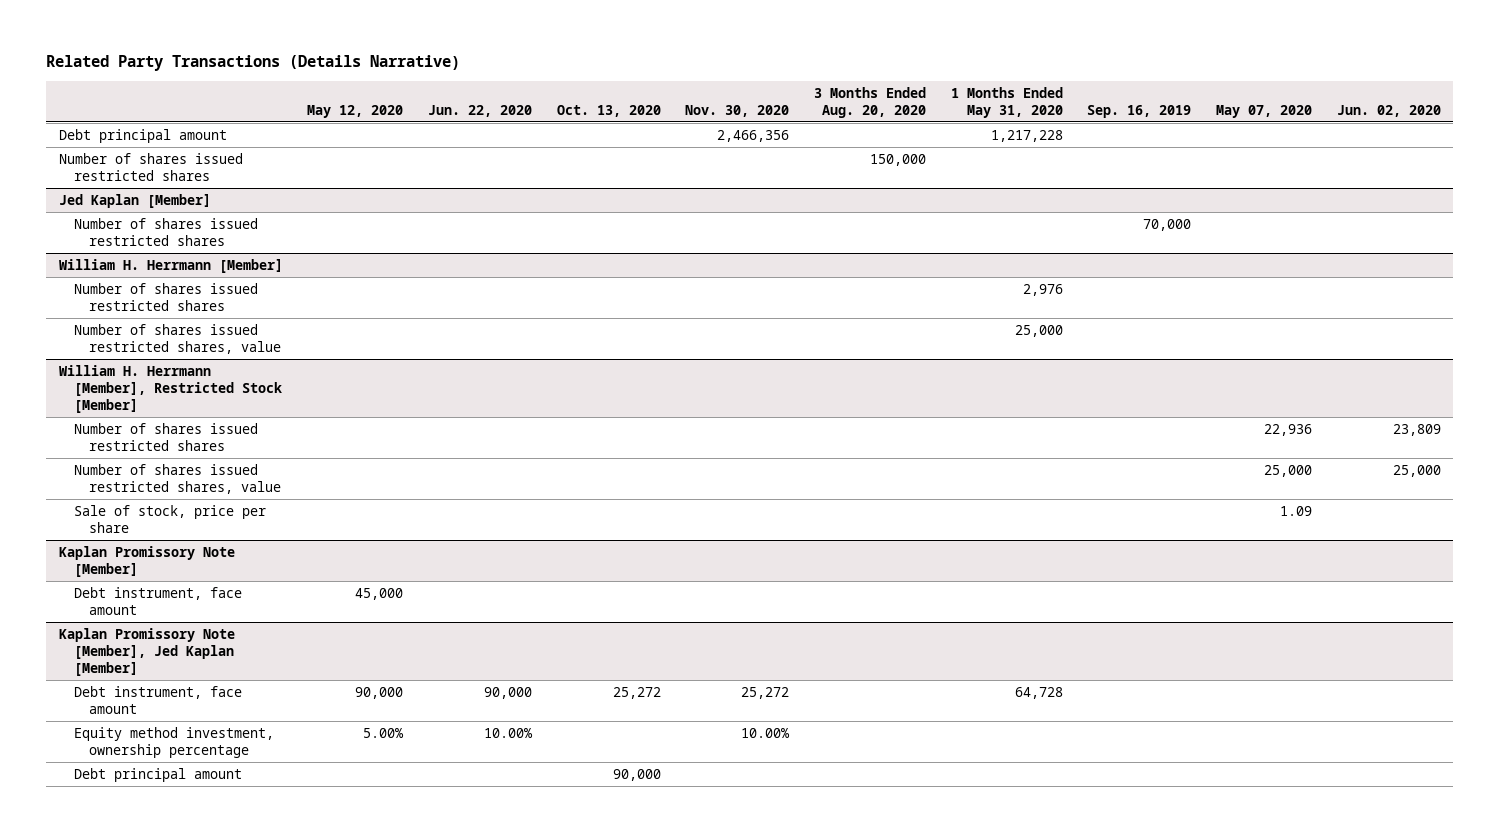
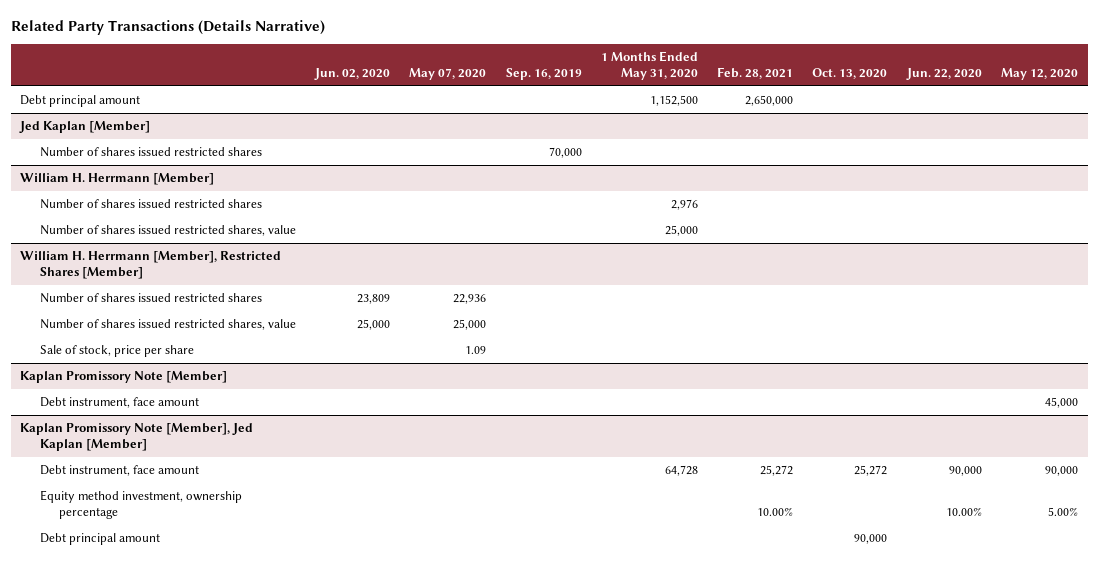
[685,104,790,117] Nov. 30, 2020 -> none
[813,86,926,118] 3 Months Ended Aug. 20, 2020 -> none
none -> [717,67,794,80] Feb. 28, 2021
[58,152,243,181] Number of shares issued restricted shares -> none
[990,129,1063,142] 1,217,228 -> [649,95,698,107] 1,152,500
[58,364,282,413] William H. Herrmann [Member], Restricted Stock [Member] -> [20,251,282,279] William H. Herrmann [Member], Restricted Shares [Member]

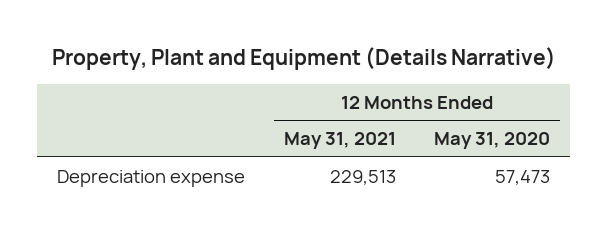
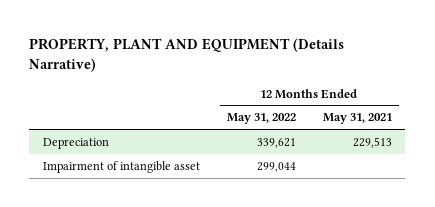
[51,47,556,71] Property, Plant and Equipment (Details Narrative) -> [29,38,345,73] PROPERTY, PLANT AND EQUIPMENT (Details Narrative)
[434,132,551,150] May 31, 2020 -> none
none -> [226,113,296,125] May 31, 2022
[56,169,245,187] Depreciation expense -> [42,137,109,149] Depreciation
none -> [42,160,200,173] Impairment of intangible asset

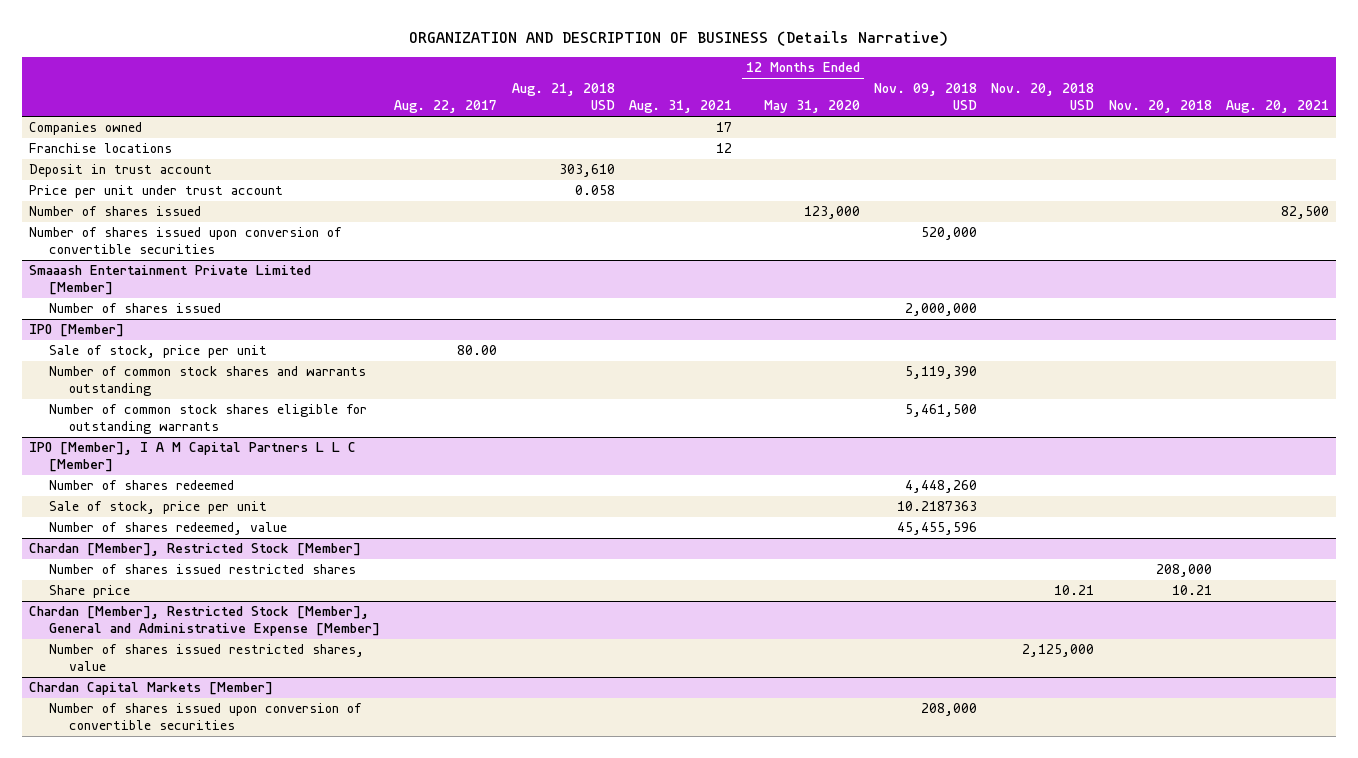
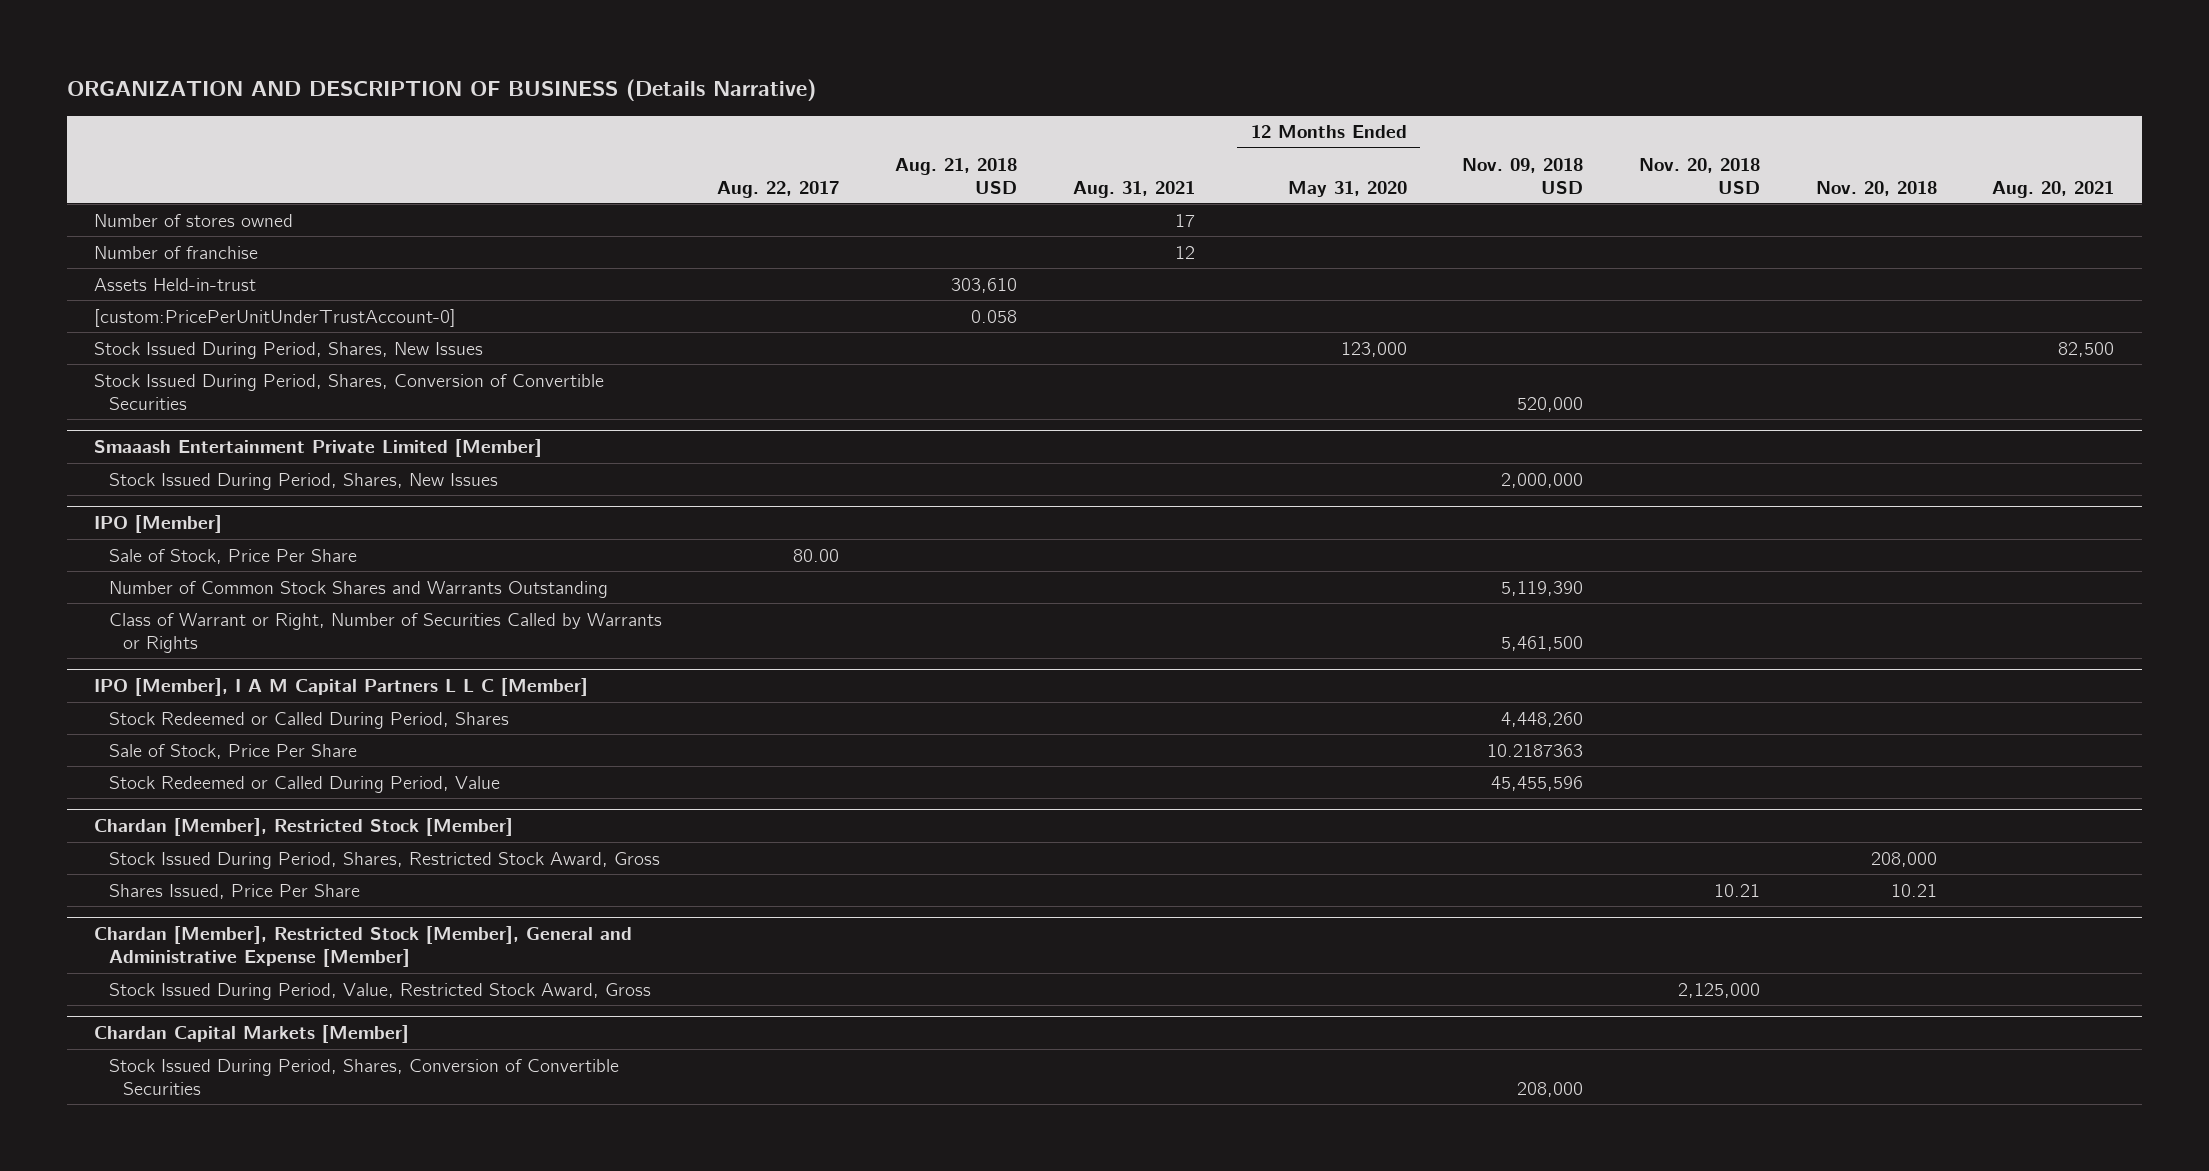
[29,122,143,136] Companies owned -> [94,213,294,227] Number of stores owned
[29,143,173,154] Franchise locations -> [94,245,259,259] Number of franchise
[29,164,213,178] Deposit in trust account -> [94,277,257,291] Assets Held-in-trust
[29,185,284,199] Price per unit under trust account -> [94,308,457,327] [custom:PricePerUnitUnderTrustAccount-0]
[29,206,202,217] Number of shares issued -> [94,341,484,359] Stock Issued During Period, Shares, New Issues
[29,227,343,255] Number of shares issued upon conversion of convertible securities -> [94,373,605,410] Stock Issued During Period, Shares, Conversion of Convertible Securities
[49,303,222,314] Number of shares issued -> [108,472,498,490] Stock Issued During Period, Shares, New Issues
[49,345,268,359] Sale of stock, price per unit -> [108,548,357,564] Sale of Stock, Price Per Share
[49,366,367,397] Number of common stock shares and warrants outstanding -> [108,580,608,598] Number of Common Stock Shares and Warrants Outstanding
[49,404,368,435] Number of common stock shares eligible for outstanding warrants -> [108,612,662,653] Class of Warrant or Right, Number of Securities Called by Warrants or Rights
[49,480,235,491] Number of shares redeemed -> [108,711,509,729] Stock Redeemed or Called During Period, Shares
[49,501,268,515] Sale of stock, price per unit -> [108,743,357,759] Sale of Stock, Price Per Share
[49,522,288,536] Number of shares redeemed, value -> [108,775,500,793] Stock Redeemed or Called During Period, Value
[49,564,357,575] Number of shares issued restricted shares -> [108,851,660,869] Stock Issued During Period, Shares, Restricted Stock Award, Gross
[49,585,131,599] Share price -> [108,883,360,899] Shares Issued, Price Per Share
[49,644,365,672] Number of shares issued restricted shares, value -> [108,982,651,1000] Stock Issued During Period, Value, Restricted Stock Award, Gross
[49,703,363,731] Number of shares issued upon conversion of convertible securities -> [108,1058,619,1095] Stock Issued During Period, Shares, Conversion of Convertible Securities

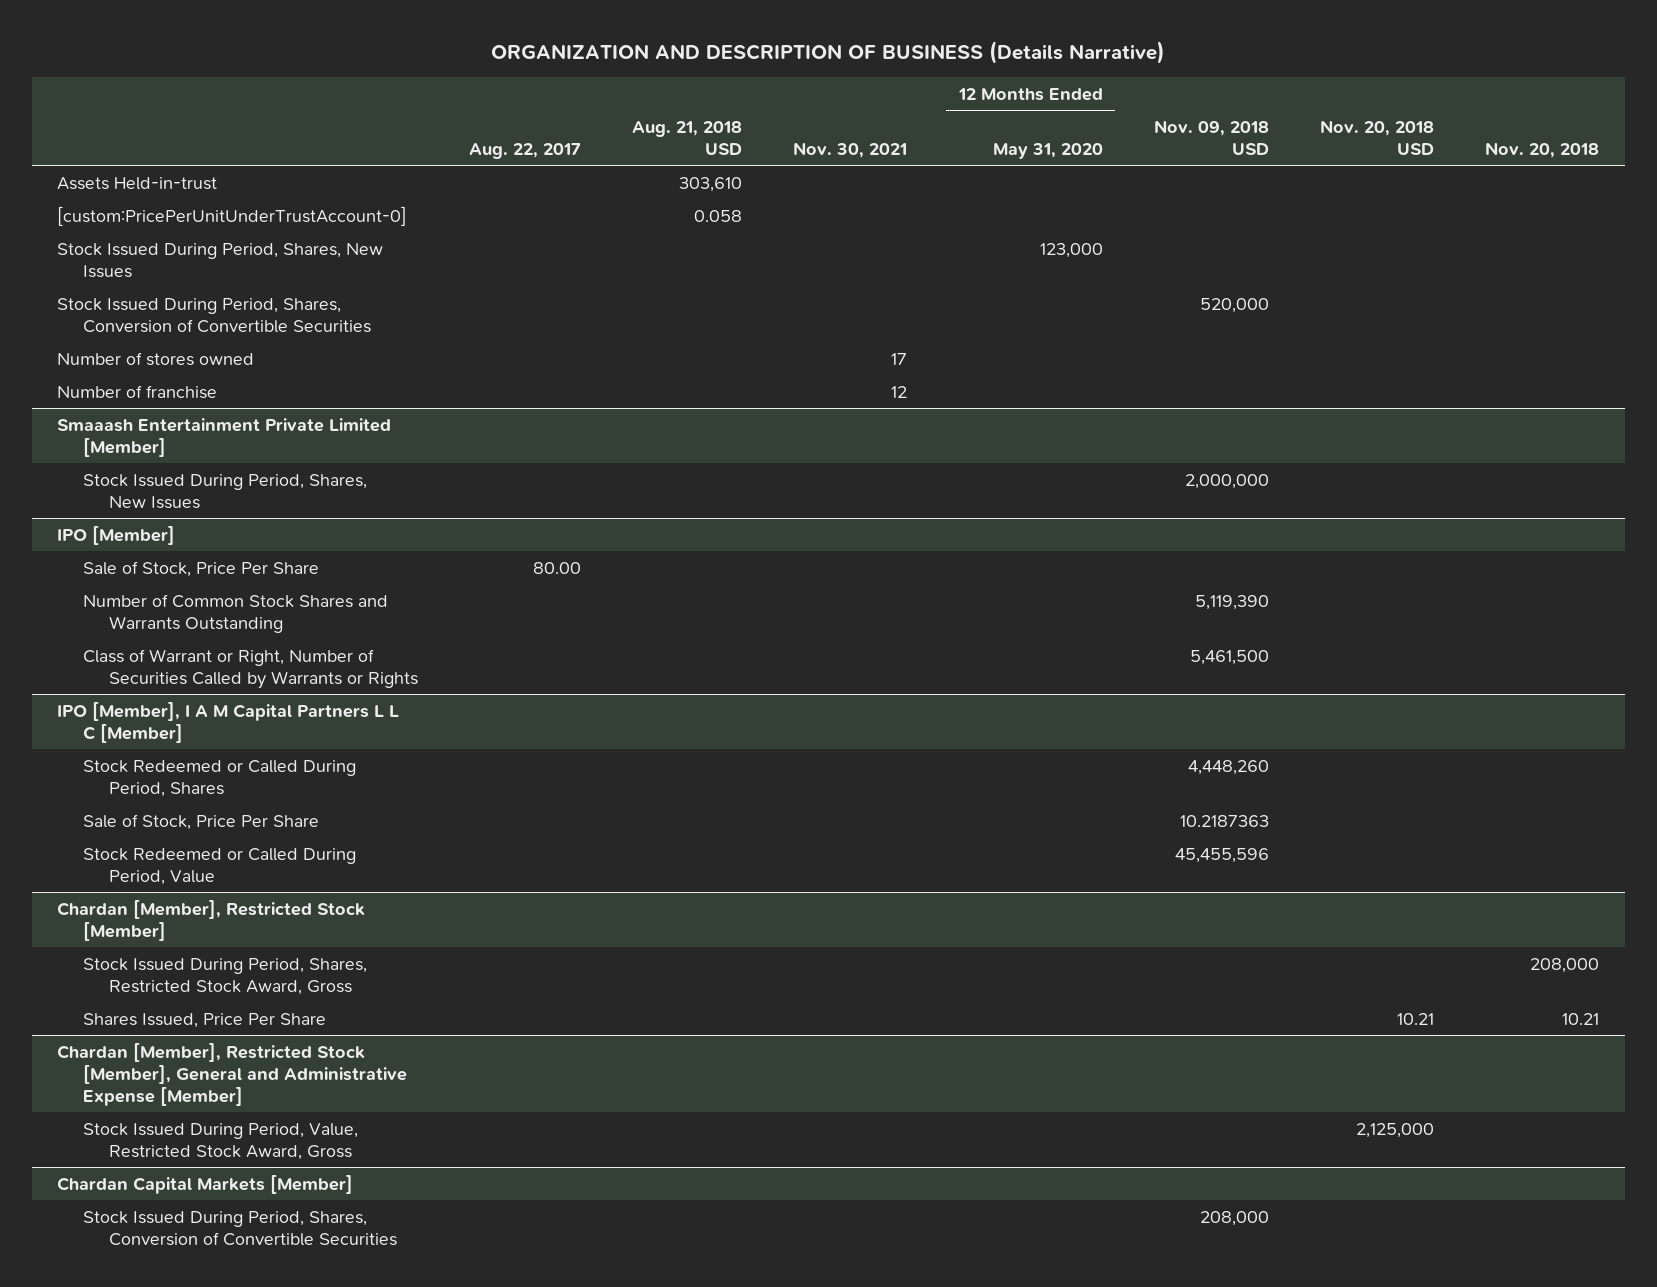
[1072,180,1195,198] Aug. 31, 2021 -> none
[1992,180,2115,198] Aug. 20, 2021 -> none
none -> [793,141,908,158] Nov. 30, 2021
[94,213,294,227] Number of stores owned -> [57,351,255,366] Number of stores owned
[94,245,259,259] Number of franchise -> [57,384,218,399] Number of franchise

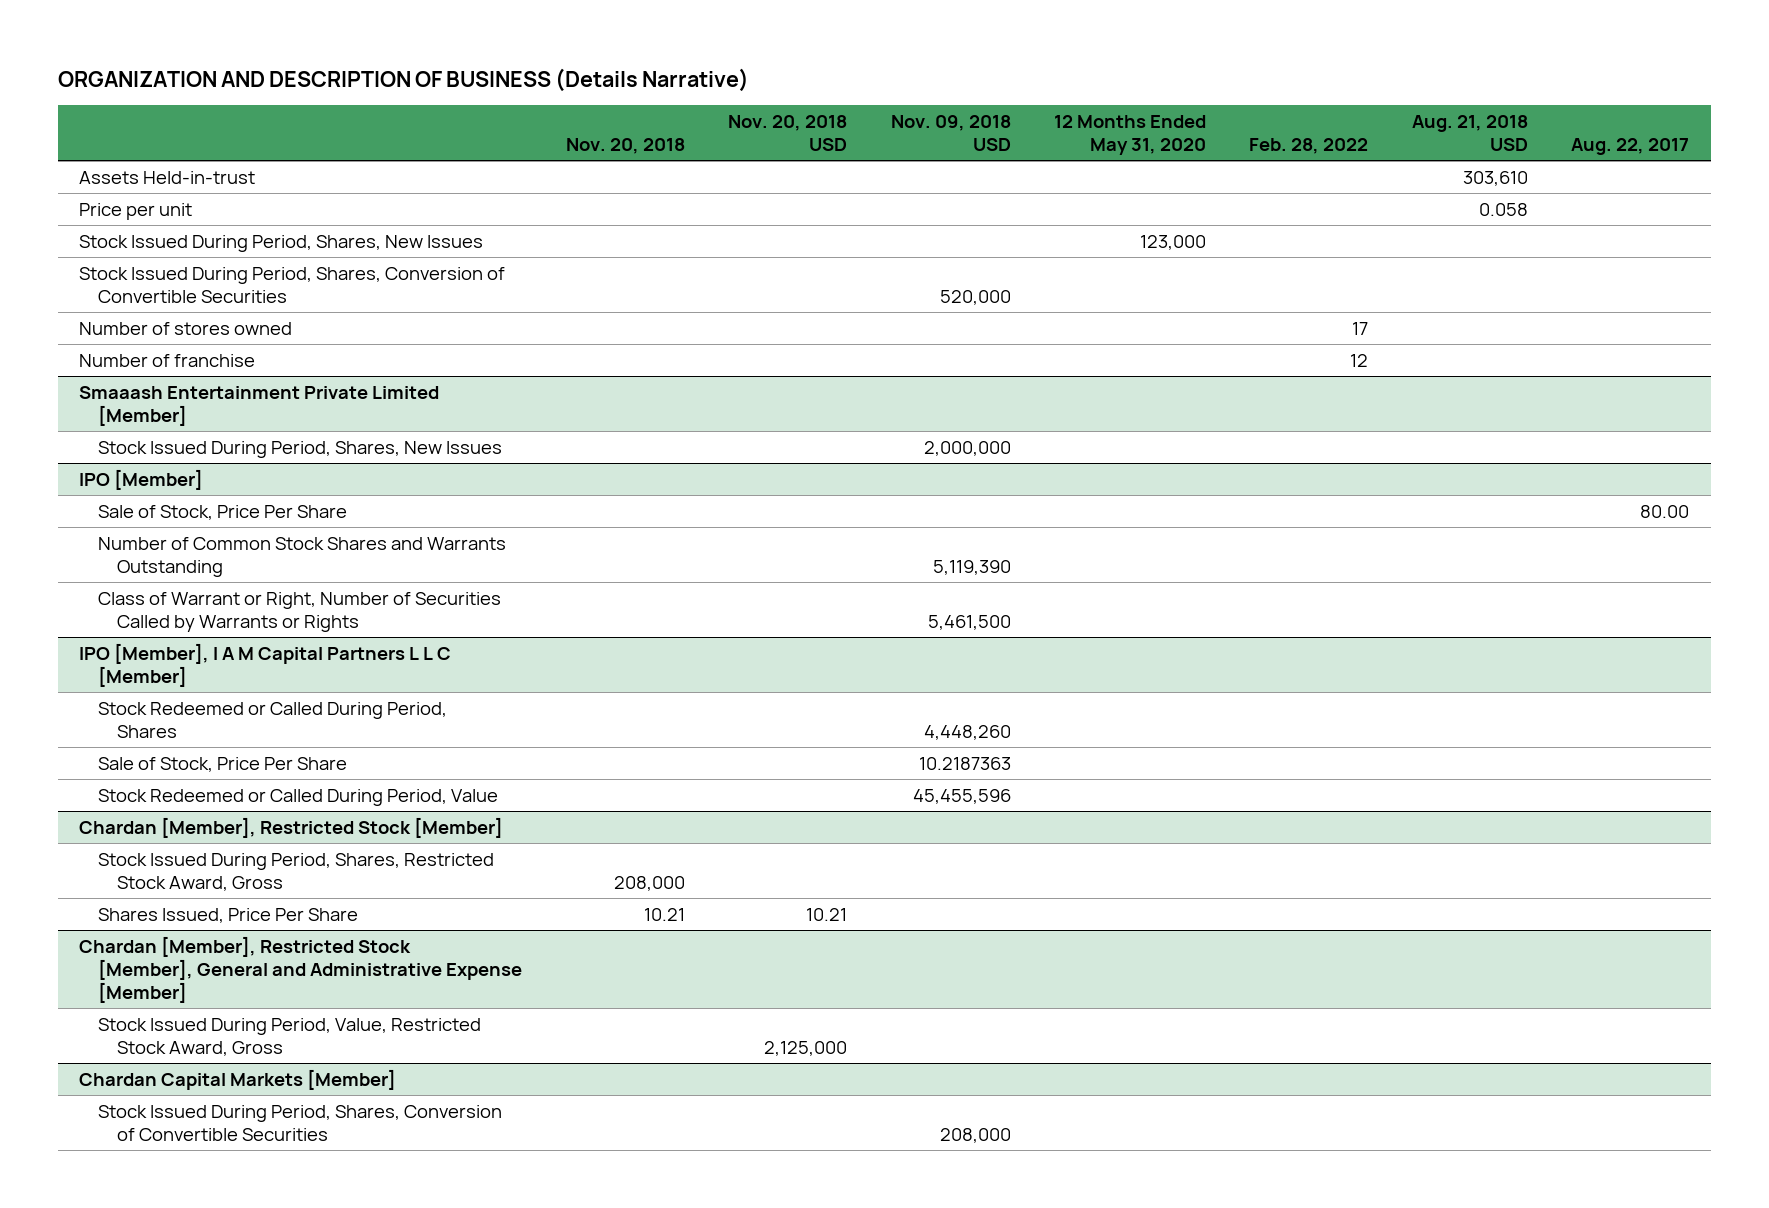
[793,141,908,158] Nov. 30, 2021 -> none
none -> [1249,138,1369,155] Feb. 28, 2022
[57,205,408,226] [custom:PricePerUnitUnderTrustAccount-0] -> [79,202,193,220] Price per unit

